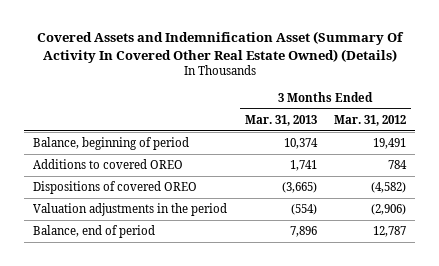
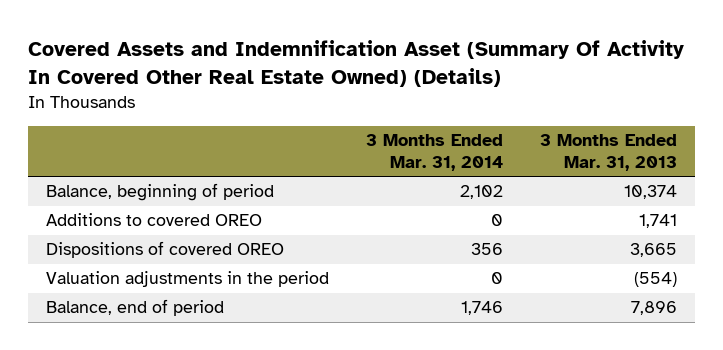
[334,114,407,126] Mar. 31, 2012 -> none
none -> [365,134,503,171] 3 Months Ended Mar. 31, 2014
[281,182,317,194] (3,665) -> [629,243,677,258] 3,665

